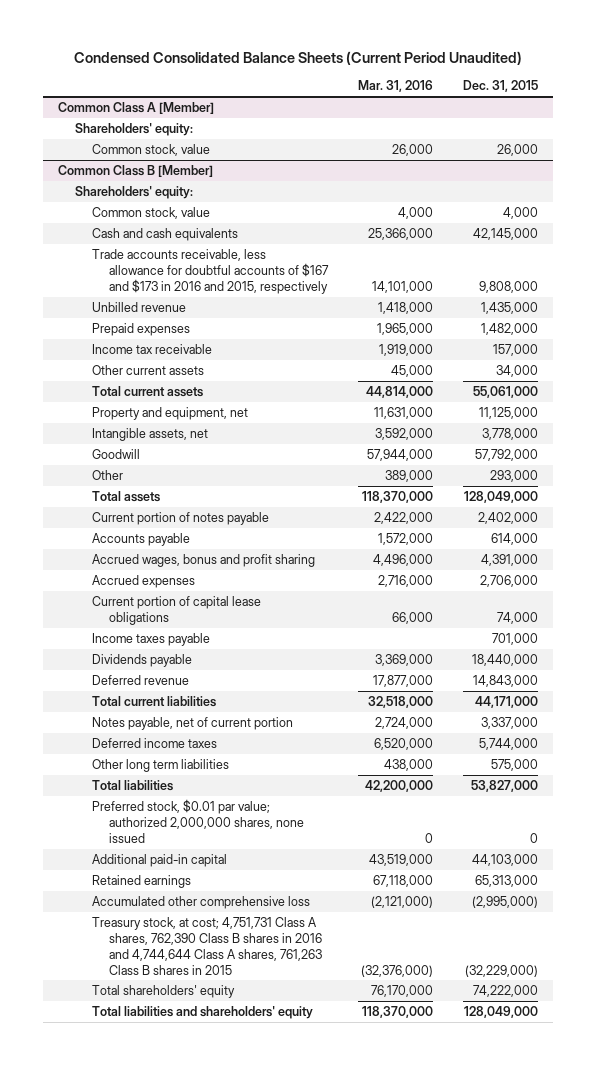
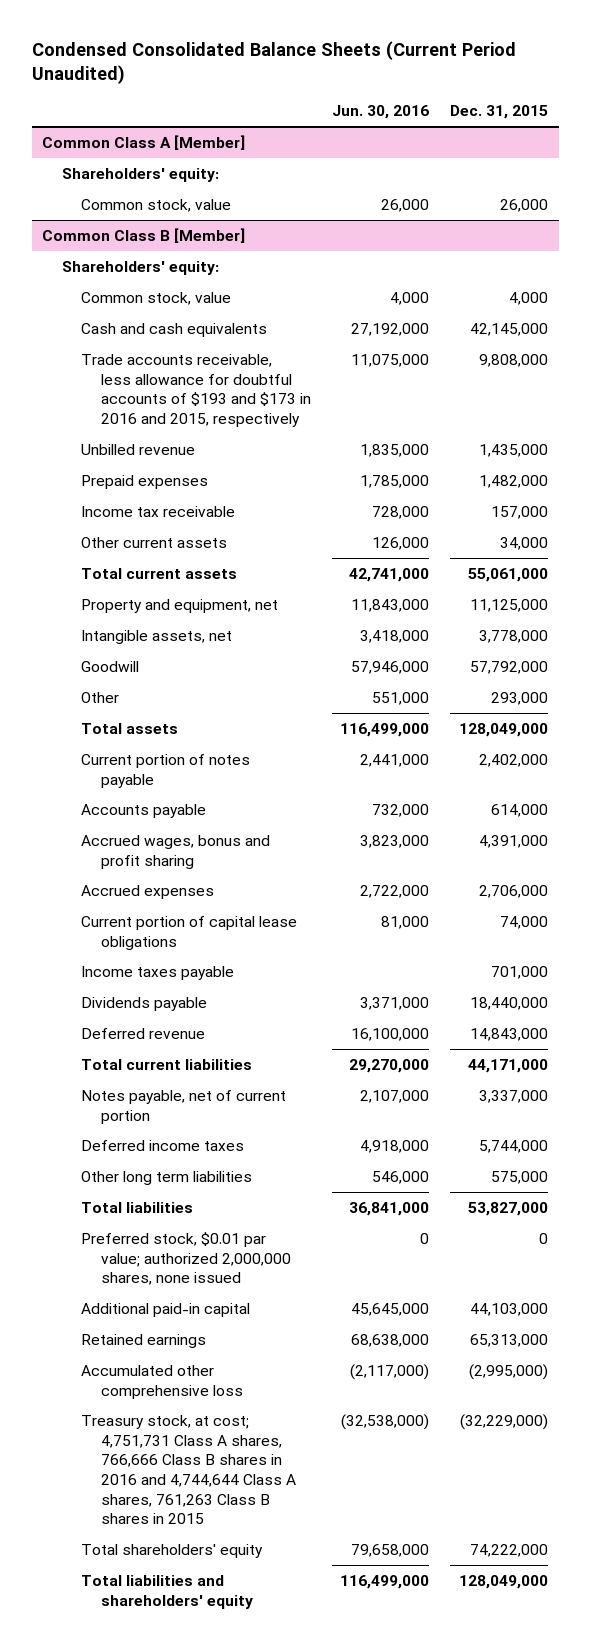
[357,80,433,93] Mar. 31, 2016 -> none
none -> [331,105,429,120] Jun. 30, 2016
[92,249,329,294] Trade accounts receivable, less allowance for doubtful accounts of $167 and $173 in 2016 and 2015, respectively -> [81,353,311,427] Trade accounts receivable, less allowance for doubtful accounts of $193 and $173 in 2016 and 2015, respectively
[92,917,322,975] Treasury stock, at cost; 4,751,731 Class A shares, 762,390 Class B shares in 2016 and 4,744,644 Class A shares, 761,263 Class B shares in 2015 -> [81,1414,296,1525] Treasury stock, at cost; 4,751,731 Class A shares, 766,666 Class B shares in 2016 and 4,744,644 Class A shares, 761,263 Class B shares in 2015

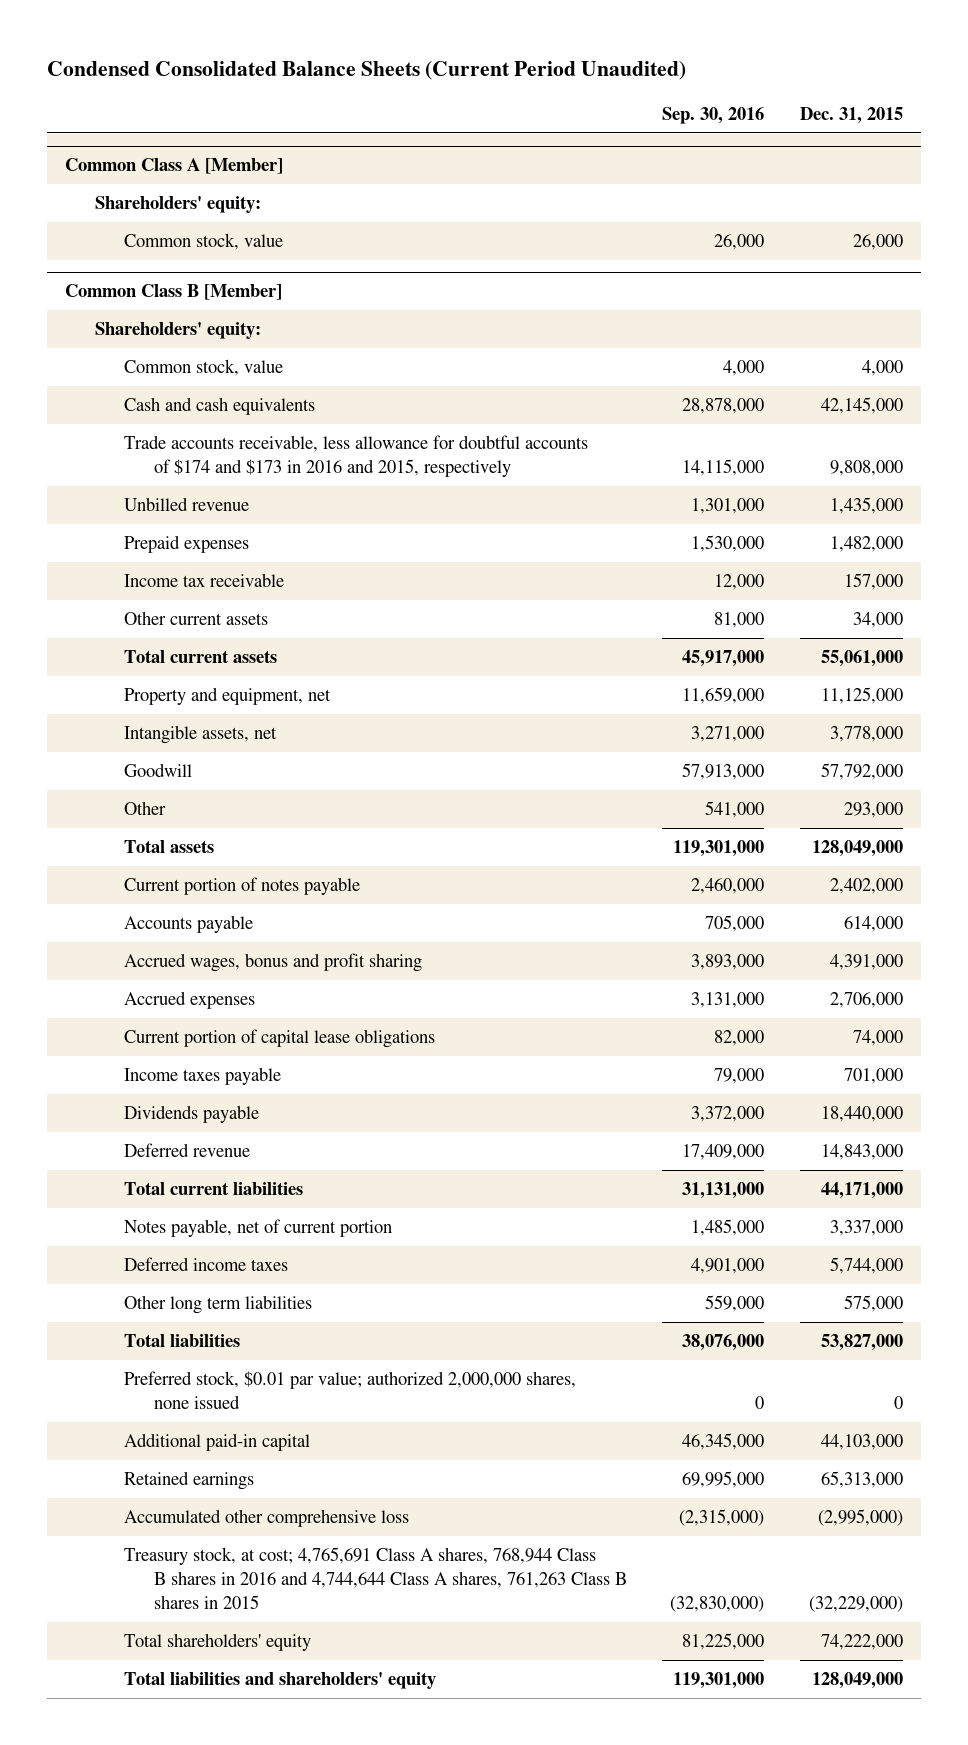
[331,105,429,120] Jun. 30, 2016 -> none
none -> [662,106,765,124] Sep. 30, 2016
[81,353,311,427] Trade accounts receivable, less allowance for doubtful accounts of $193 and $173 in 2016 and 2015, respectively -> [124,434,589,478] Trade accounts receivable, less allowance for doubtful accounts of $174 and $173 in 2016 and 2015, respectively
[81,1414,296,1525] Treasury stock, at cost; 4,751,731 Class A shares, 766,666 Class B shares in 2016 and 4,744,644 Class A shares, 761,263 Class B shares in 2015 -> [124,1546,627,1610] Treasury stock, at cost; 4,765,691 Class A shares, 768,944 Class B shares in 2016 and 4,744,644 Class A shares, 761,263 Class B shares in 2015

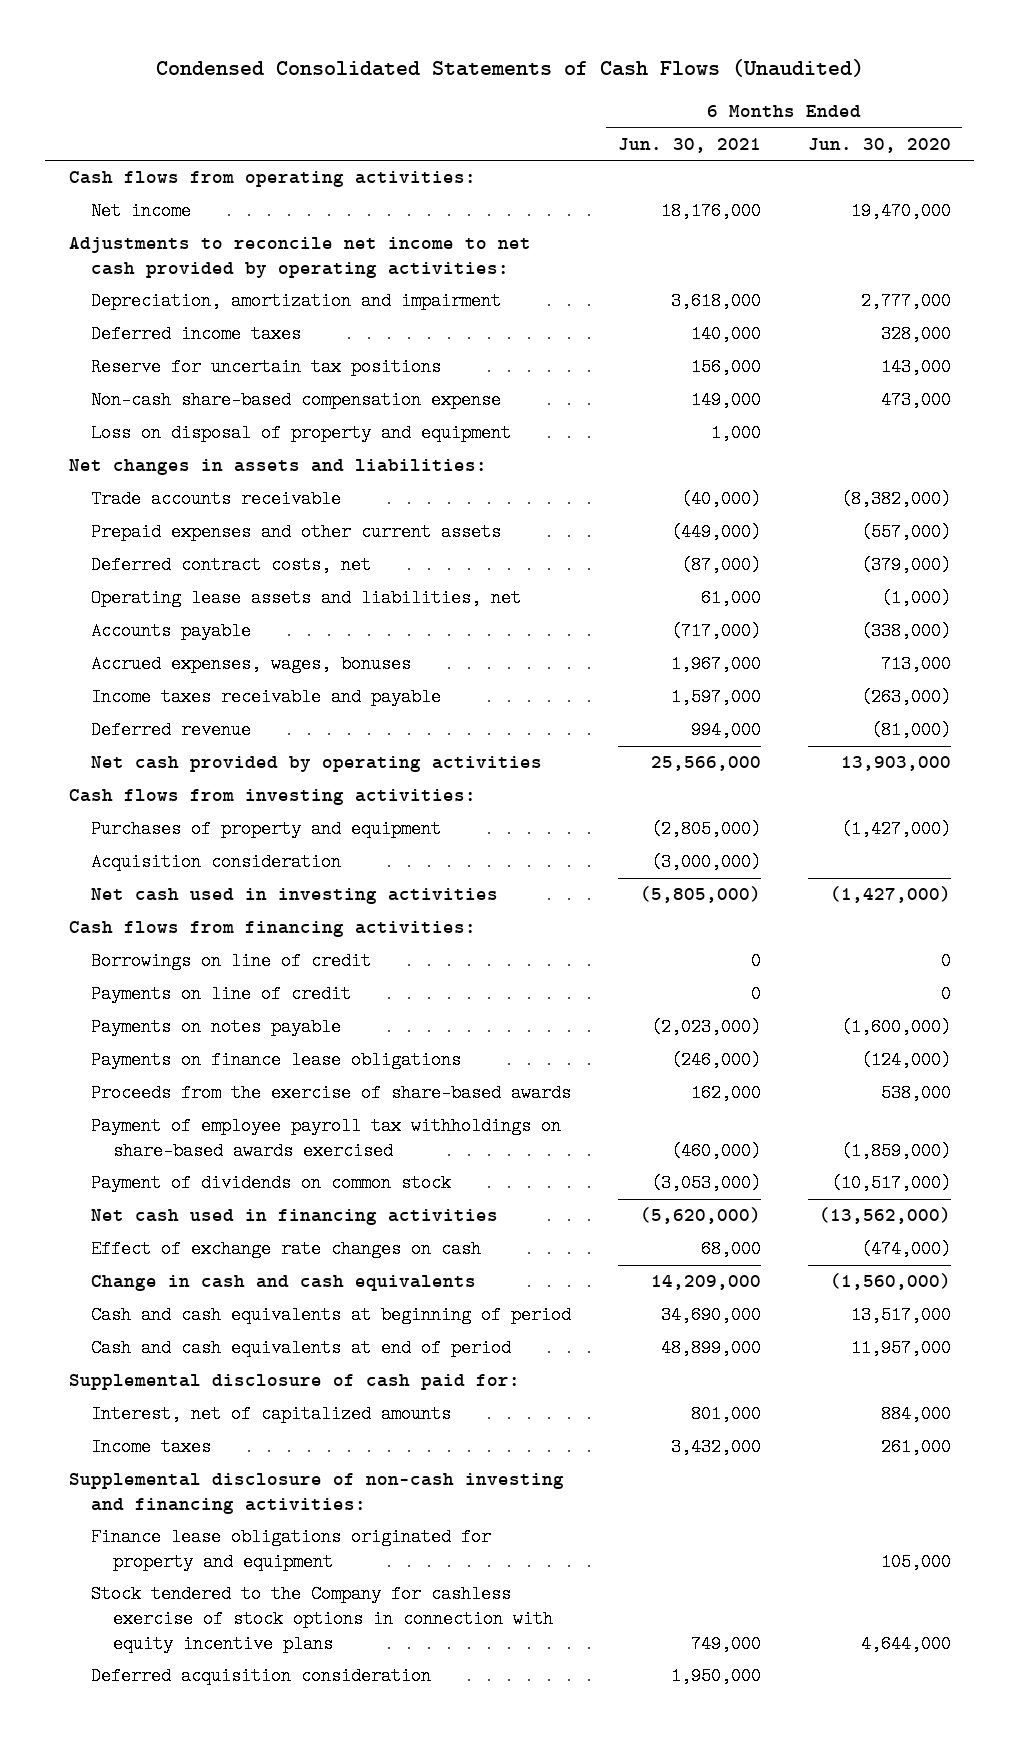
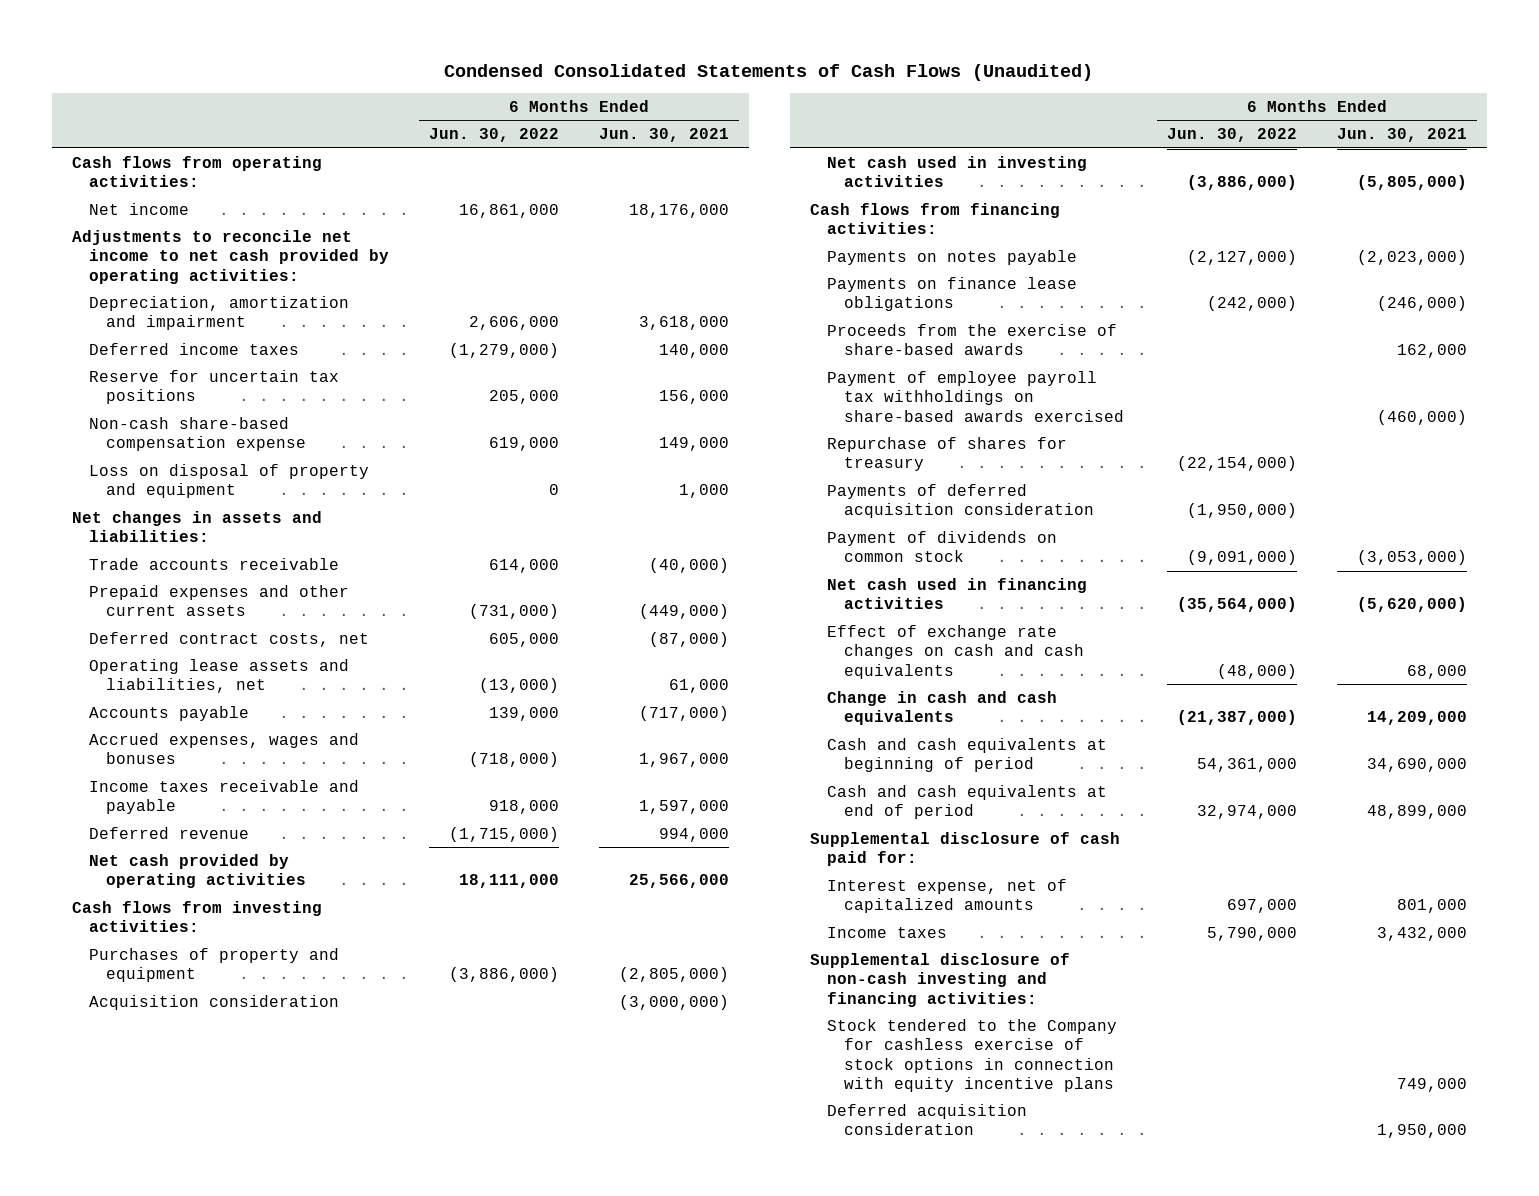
[807,138,951,154] Jun. 30, 2020 -> none
none -> [429,128,560,143] Jun. 30, 2022
[90,655,411,674] Accrued expenses, wages, bonuses -> [88,733,359,765] Accrued expenses, wages and bonuses
[90,952,371,971] Borrowings on line of credit -> none
[90,985,351,1004] Payments on line of credit -> none
none -> [826,437,1067,472] Repurchase of shares for treasury
none -> [826,484,1095,519] Payments of deferred acquisition consideration
[90,1240,481,1259] Effect of exchange rate changes on cash -> [826,625,1085,679] Effect of exchange rate changes on cash and cash equivalents
[90,1405,451,1424] Interest, net of capitalized amounts -> [826,879,1067,914] Interest expense, net of capitalized amounts
[90,1528,491,1571] Finance lease obligations originated for property and equipment -> none

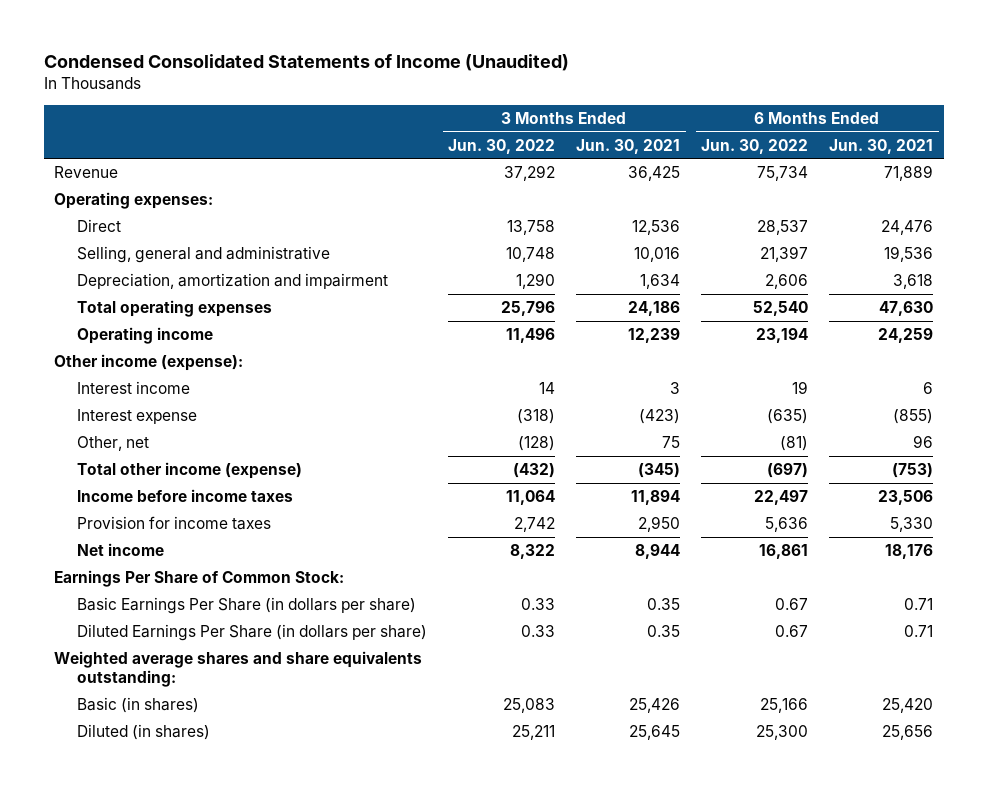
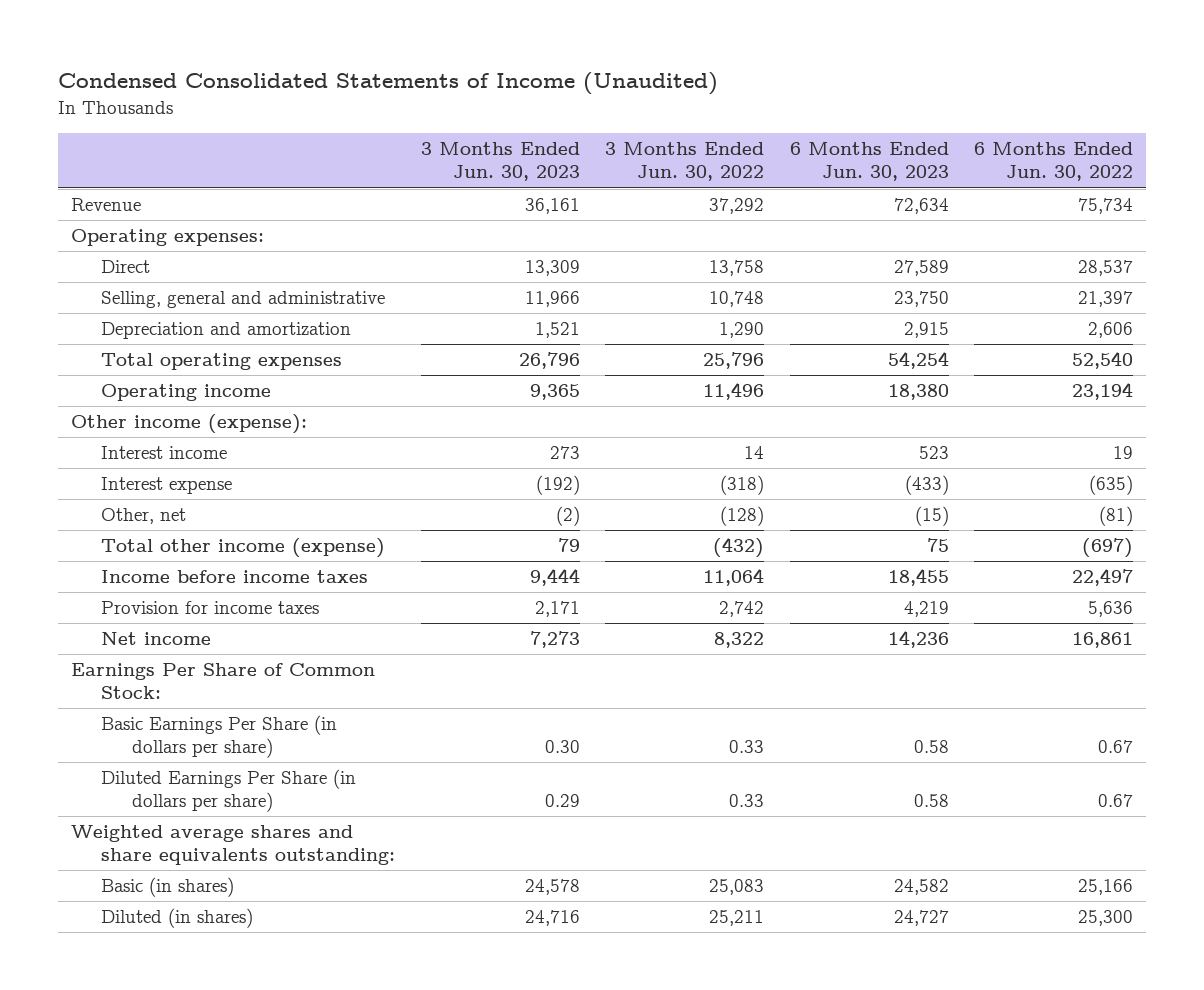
[576,138,681,154] Jun. 30, 2021 -> none
[829,138,934,154] Jun. 30, 2021 -> none
none -> [420,142,580,182] 3 Months Ended Jun. 30, 2023
none -> [789,142,949,182] 6 Months Ended Jun. 30, 2023
[77,273,389,290] Depreciation, amortization and impairment -> [101,322,352,340] Depreciation and amortization

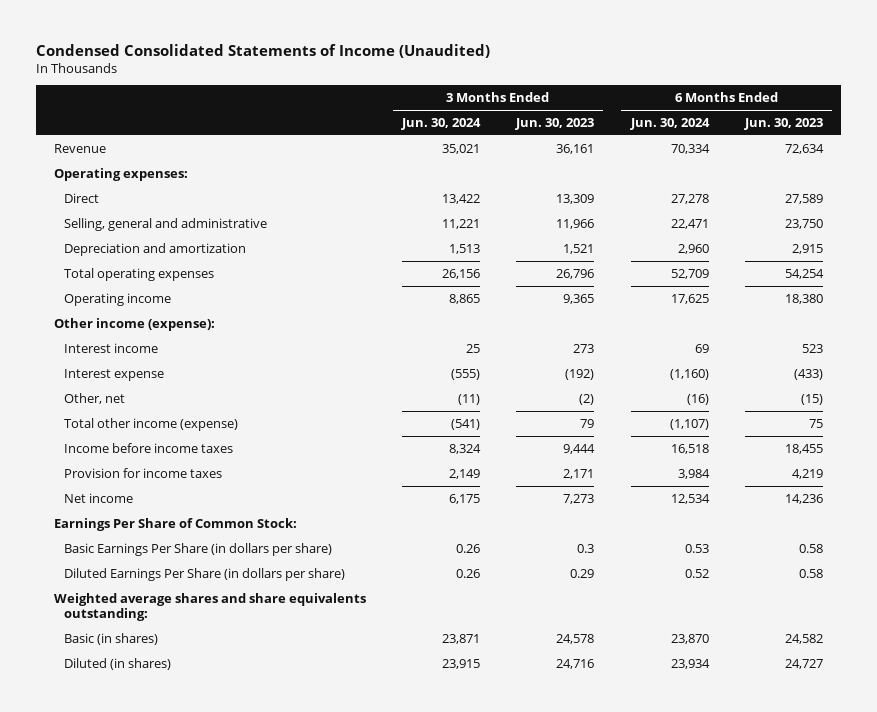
[605,142,765,182] 3 Months Ended Jun. 30, 2022 -> none
[974,142,1134,182] 6 Months Ended Jun. 30, 2022 -> none
none -> [401,117,482,130] Jun. 30, 2024
none -> [629,117,710,130] Jun. 30, 2024
[544,740,580,754] 0.30 -> [577,543,595,553] 0.3

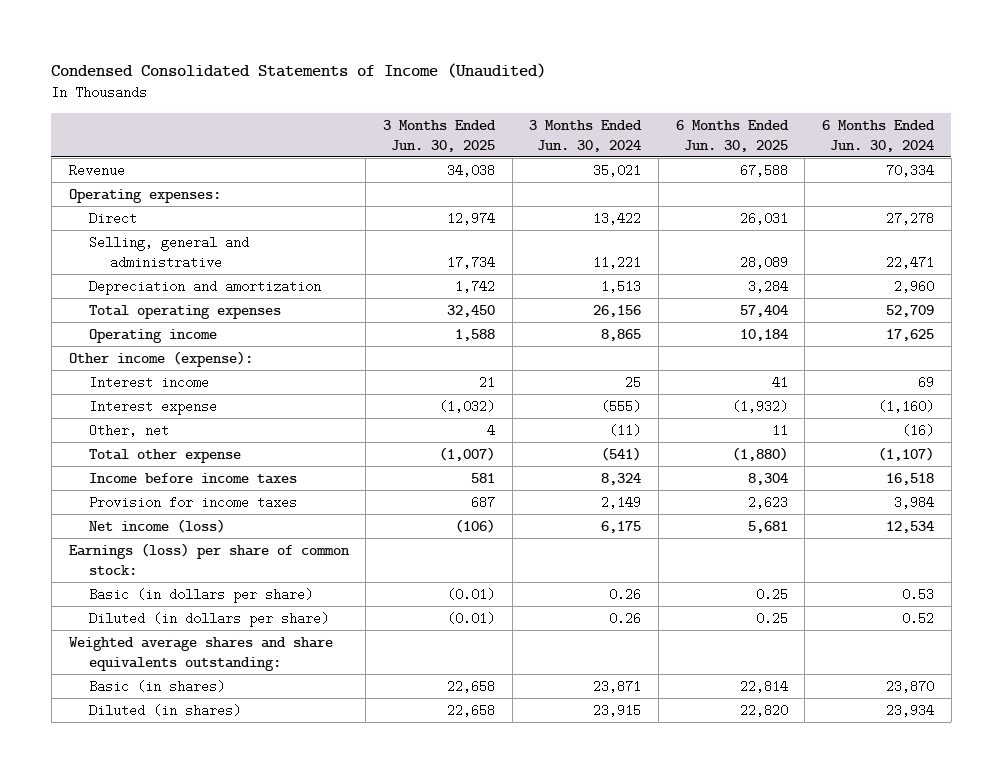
[515,117,595,130] Jun. 30, 2023 -> none
[743,117,823,130] Jun. 30, 2023 -> none
none -> [382,119,496,152] 3 Months Ended Jun. 30, 2025
none -> [675,119,789,152] 6 Months Ended Jun. 30, 2025
[63,417,238,431] Total other income (expense) -> [89,448,242,463] Total other expense
[63,492,133,503] Net income -> [89,518,226,533] Net income (loss)
[54,517,298,531] Earnings Per Share of Common Stock: -> [68,542,350,575] Earnings (loss) per share of common stock:
[63,542,332,556] Basic Earnings Per Share (in dollars per share) -> [89,587,314,603] Basic (in dollars per share)
[63,567,345,581] Diluted Earnings Per Share (in dollars per share) -> [89,611,330,627] Diluted (in dollars per share)

